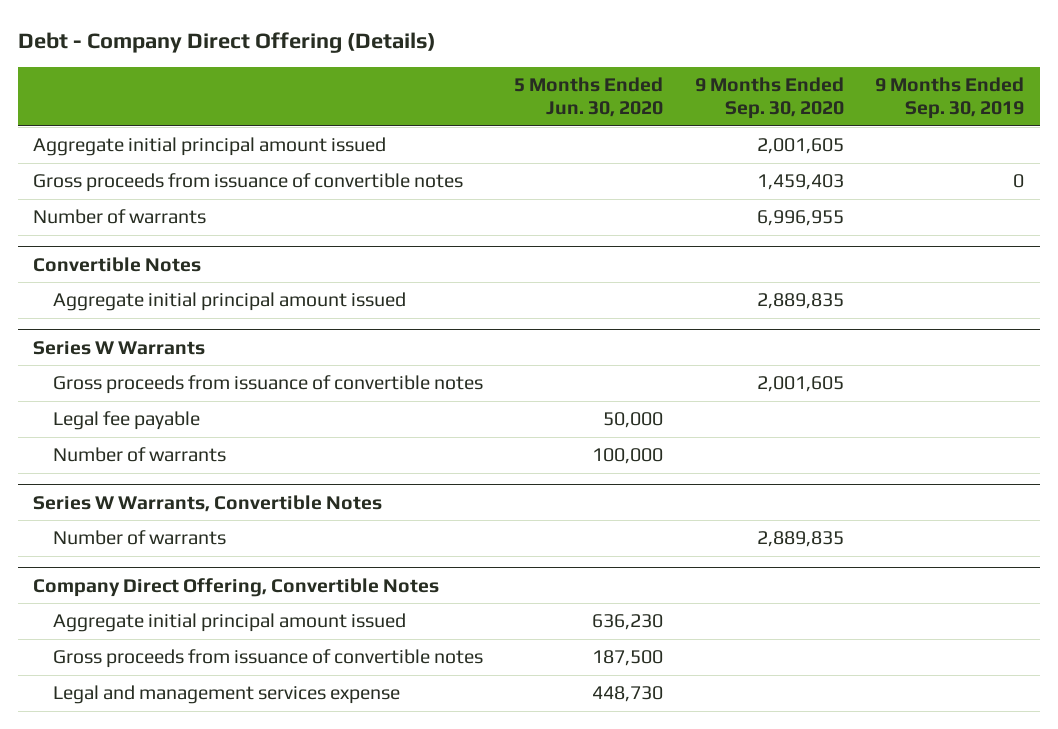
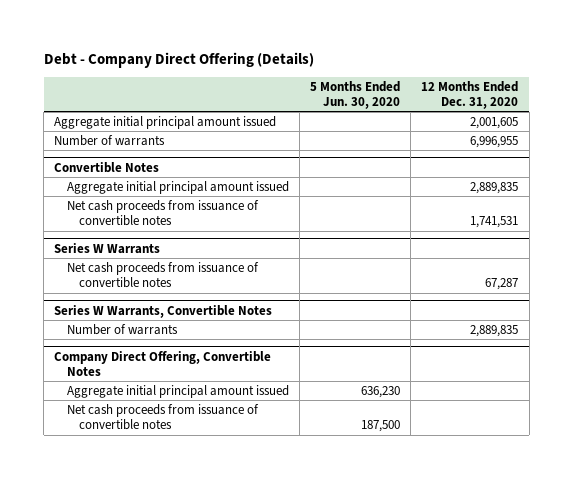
[694,77,844,119] 9 Months Ended Sep. 30, 2020 -> none
[875,77,1025,119] 9 Months Ended Sep. 30, 2019 -> none
none -> [421,80,519,109] 12 Months Ended Dec. 31, 2020
[33,173,464,193] Gross proceeds from issuance of convertible notes -> none
none -> [66,199,259,227] Net cash proceeds from issuance of convertible notes
[52,411,200,431] Legal fee payable -> none
[52,447,226,463] Number of warrants -> none
[52,375,483,395] Gross proceeds from issuance of convertible notes -> [66,261,259,289] Net cash proceeds from issuance of convertible notes
[52,685,400,705] Legal and management services expense -> none
[52,649,483,669] Gross proceeds from issuance of convertible notes -> [66,403,259,431] Net cash proceeds from issuance of convertible notes

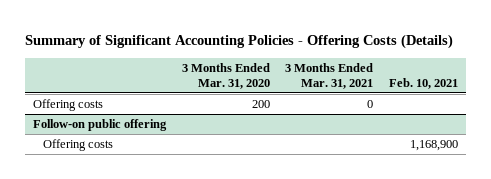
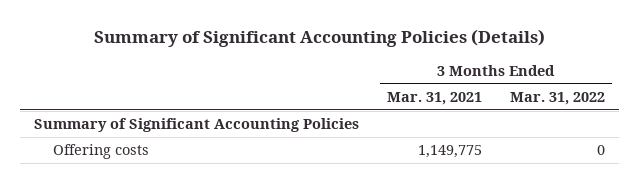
[25,33,454,49] Summary of Significant Accounting Policies - Offering Costs (Details) -> [93,29,545,48] Summary of Significant Accounting Policies (Details)
[181,62,270,89] 3 Months Ended Mar. 31, 2020 -> none
[389,77,459,89] Feb. 10, 2021 -> none
none -> [510,91,606,105] Mar. 31, 2022
[33,118,168,131] Follow-on public offering -> none
[43,138,114,151] Offering costs -> none
none -> [34,118,360,133] Summary of Significant Accounting Policies
[367,99,374,108] 0 -> [418,145,483,159] 1,149,775

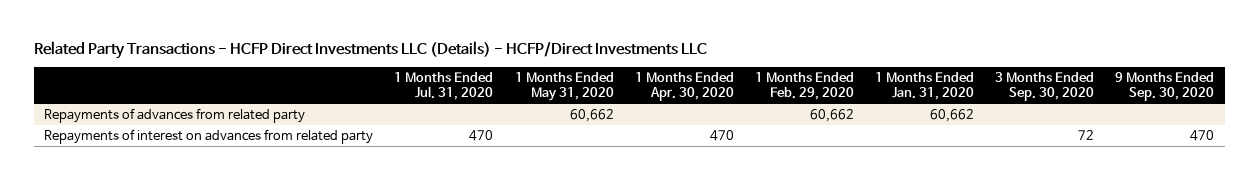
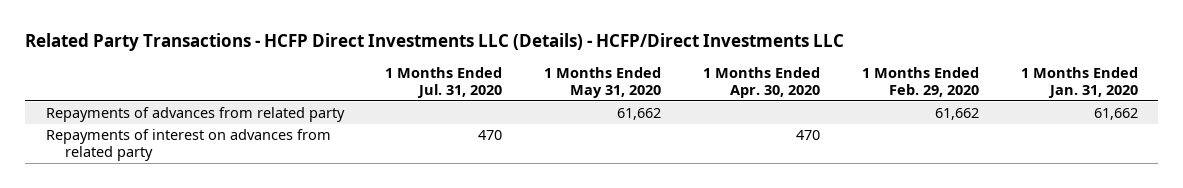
[995,72,1095,102] 3 Months Ended Sep. 30, 2020 -> none
[1115,72,1215,102] 9 Months Ended Sep. 30, 2020 -> none
[569,109,614,123] 60,662 -> [617,108,662,121] 61,662
[809,109,854,123] 60,662 -> [934,108,979,121] 61,662
[929,109,974,123] 60,662 -> [1093,108,1138,121] 61,662

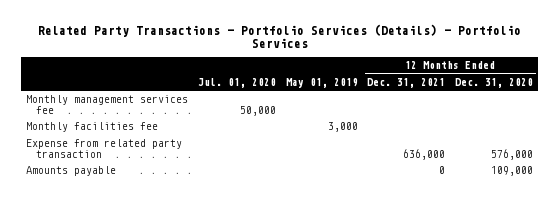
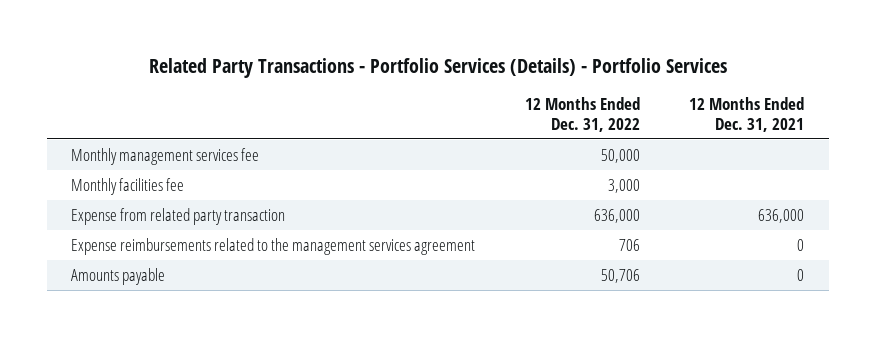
[197,78,276,89] Jul. 01, 2020 -> none
[285,78,358,89] May 01, 2019 -> none
[455,78,534,89] Dec. 31, 2020 -> none
none -> [524,97,640,132] 12 Months Ended Dec. 31, 2022
none -> [71,237,476,255] Expense reimbursements related to the management services agreement

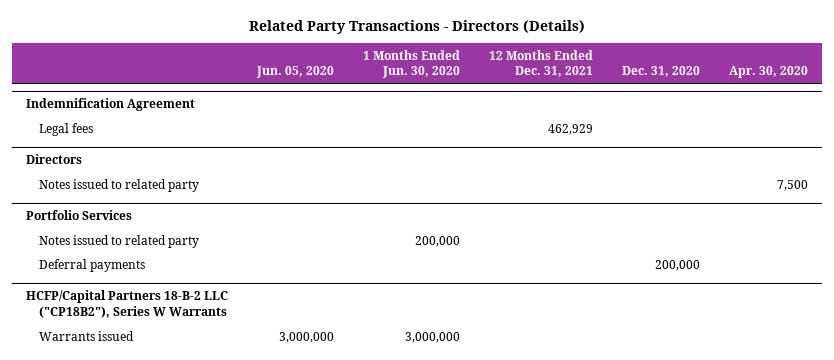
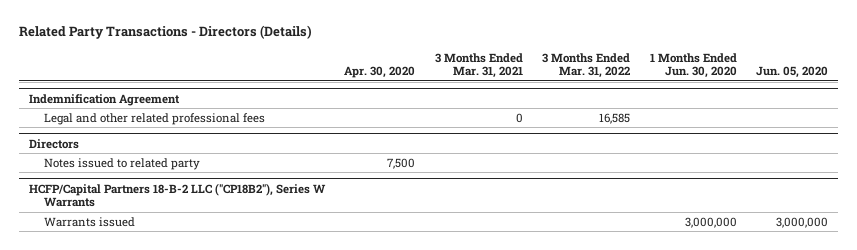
[489,49,594,78] 12 Months Ended Dec. 31, 2021 -> none
[621,66,700,78] Dec. 31, 2020 -> none
none -> [434,52,523,79] 3 Months Ended Mar. 31, 2021
none -> [542,52,631,79] 3 Months Ended Mar. 31, 2022
[38,122,93,136] Legal fees -> none
none -> [44,112,266,125] Legal and other related professional fees
[26,210,133,221] Portfolio Services -> none
[38,234,199,248] Notes issued to related party -> none
[38,258,145,272] Deferral payments -> none

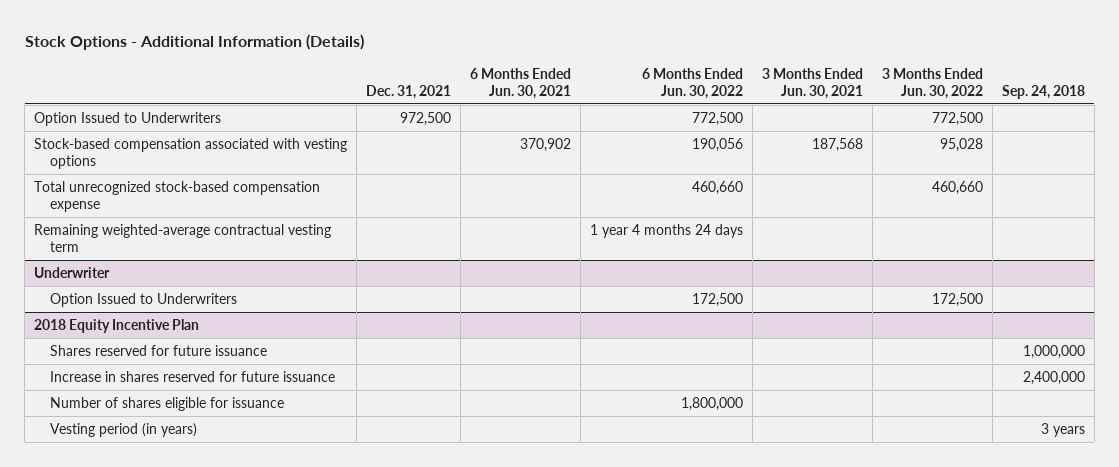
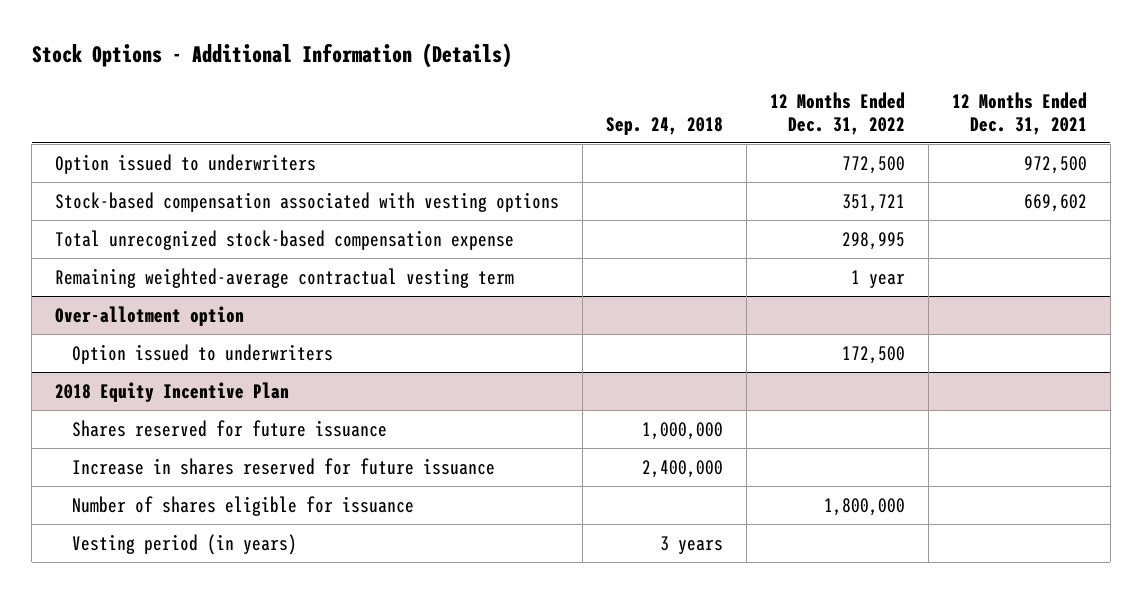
[366,84,452,99] Dec. 31, 2021 -> none
[470,67,572,99] 6 Months Ended Jun. 30, 2021 -> none
[642,67,744,99] 6 Months Ended Jun. 30, 2022 -> none
[762,67,864,99] 3 Months Ended Jun. 30, 2021 -> none
[882,67,984,99] 3 Months Ended Jun. 30, 2022 -> none
none -> [769,91,905,135] 12 Months Ended Dec. 31, 2022
none -> [951,91,1087,135] 12 Months Ended Dec. 31, 2021
[34,111,222,126] Option Issued to Underwriters -> [55,153,317,174] Option issued to underwriters
[34,266,111,278] Underwriter -> [55,305,245,326] Over-allotment option
[49,292,237,307] Option Issued to Underwriters -> [71,343,333,364] Option issued to underwriters

